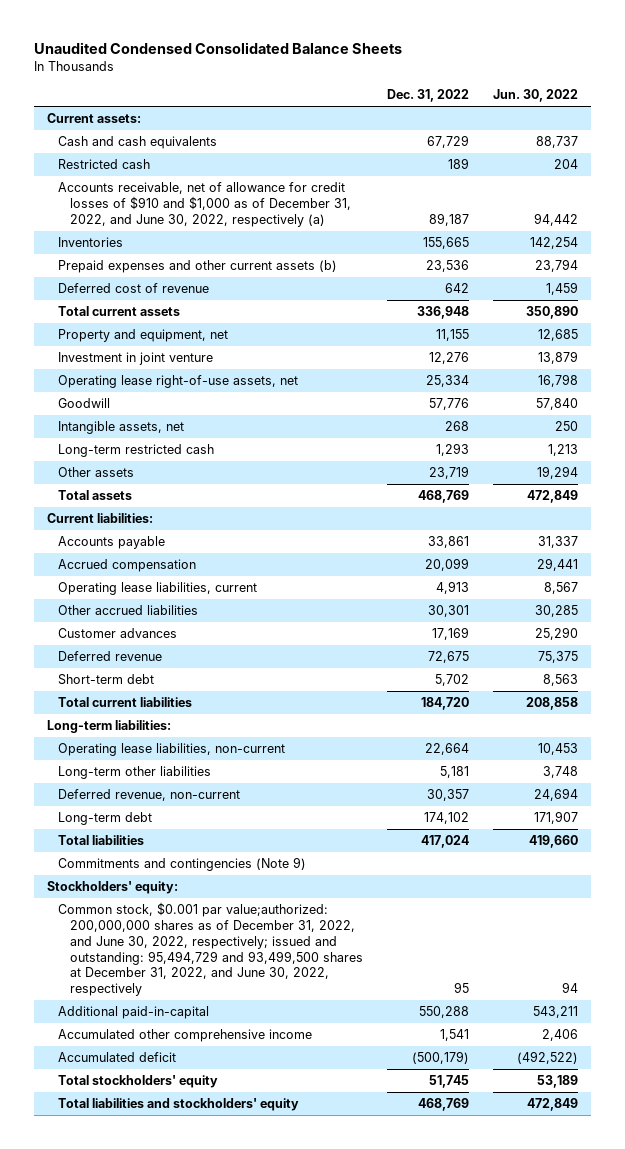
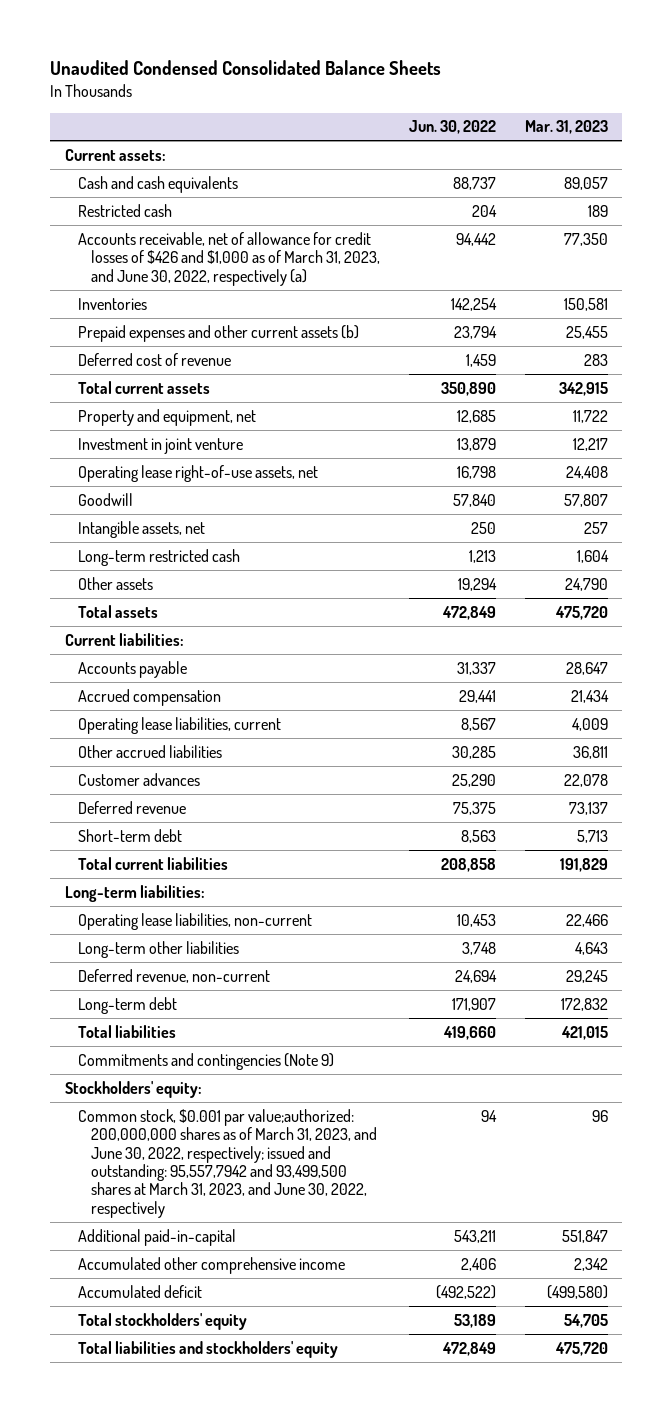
[387,89,470,103] Dec. 31, 2022 -> none
none -> [524,120,608,135] Mar. 31, 2023
[58,182,352,227] Accounts receivable, net of allowance for credit losses of $910 and $1,000 as of December 31, 2022, and June 30, 2022, respectively (a) -> [78,231,381,286] Accounts receivable, net of allowance for credit losses of $426 and $1,000 as of March 31, 2023, and June 30, 2022, respectively (a)
[58,902,364,997] Common stock, $0.001 par value;authorized: 200,000,000 shares as of December 31, 2022, and June 30, 2022, respectively; issued and outstanding: 95,494,729 and 93,499,500 shares at December 31, 2022, and June 30, 2022, respectively -> [78,1108,378,1218] Common stock, $0.001 par value;authorized: 200,000,000 shares as of March 31, 2023, and June 30, 2022, respectively; issued and outstanding: 95,557,7942 and 93,499,500 shares at March 31, 2023, and June 30, 2022, respectively

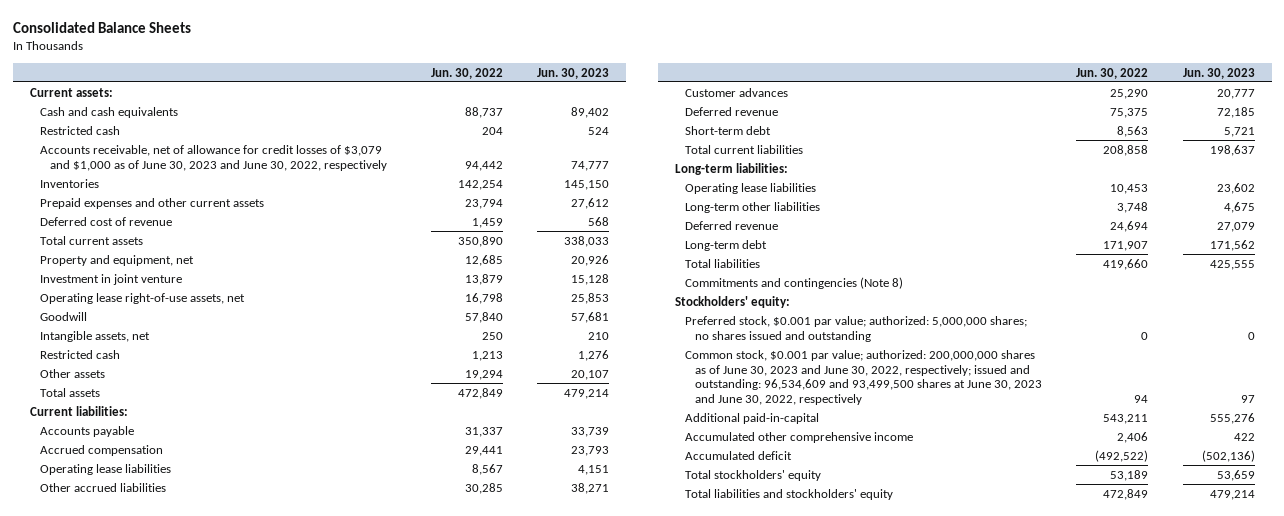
[50,60,442,76] Unaudited Condensed Consolidated Balance Sheets -> [12,21,191,33] Consolidated Balance Sheets
[524,120,608,135] Mar. 31, 2023 -> none
none -> [537,67,610,79] Jun. 30, 2023
[78,231,381,286] Accounts receivable, net of allowance for credit losses of $426 and $1,000 as of March 31, 2023, and June 30, 2022, respectively (a) -> [39,144,387,171] Accounts receivable, net of allowance for credit losses of $3,079 and $1,000 as of June 30, 2023 and June 30, 2022, respectively
[78,324,360,342] Prepaid expenses and other current assets (b) -> [39,197,264,209] Prepaid expenses and other current assets
[78,548,241,566] Long-term restricted cash -> [39,349,120,359] Restricted cash
[78,716,282,734] Operating lease liabilities, current -> [39,463,171,475] Operating lease liabilities
[78,912,313,930] Operating lease liabilities, non-current -> [685,182,817,194] Operating lease liabilities
[78,968,271,983] Deferred revenue, non-current -> [685,220,779,230] Deferred revenue
[78,1052,335,1070] Commitments and contingencies (Note 9) -> [685,276,904,289] Commitments and contingencies (Note 8)
none -> [685,315,1028,342] Preferred stock, $0.001 par value; authorized: 5,000,000 shares; no shares issued and outstanding
[78,1108,378,1218] Common stock, $0.001 par value;authorized: 200,000,000 shares as of March 31, 2023, and June 30, 2022, respectively; issued and outstanding: 95,557,7942 and 93,499,500 shares at March 31, 2023, and June 30, 2022, respectively -> [685,349,1043,406] Common stock, $0.001 par value; authorized: 200,000,000 shares as of June 30, 2023 and June 30, 2022, respectively; issued and outstanding: 96,534,609 and 93,499,500 shares at June 30, 2023 and June 30, 2022, respectively

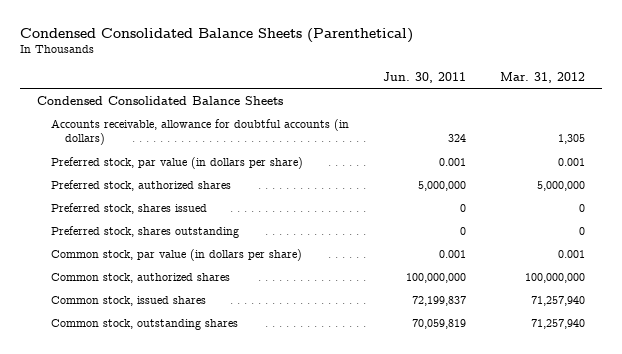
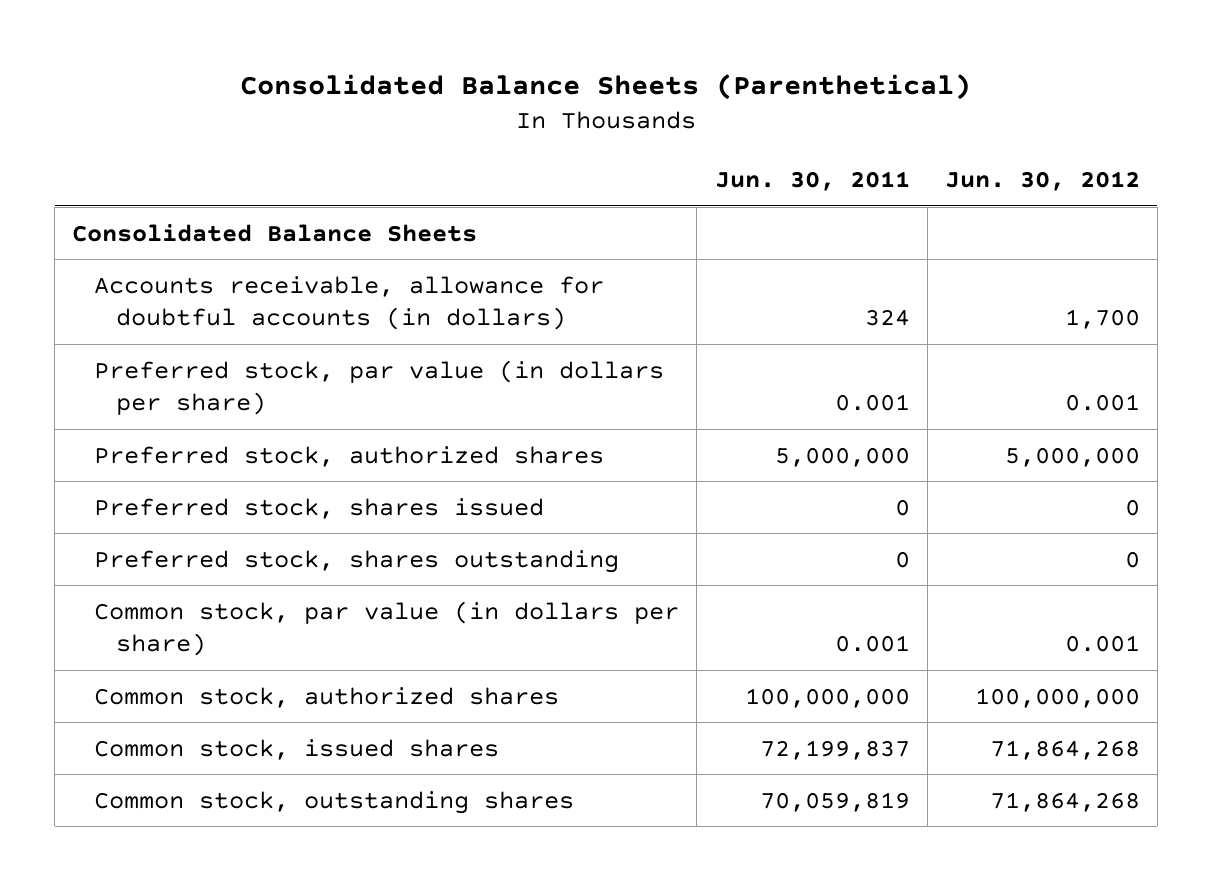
[19,27,413,43] Condensed Consolidated Balance Sheets (Parenthetical) -> [240,74,972,101] Consolidated Balance Sheets (Parenthetical)
[500,71,586,83] Mar. 31, 2012 -> none
none -> [944,171,1140,192] Jun. 30, 2012
[36,95,283,105] Condensed Consolidated Balance Sheets -> [72,223,478,242] Consolidated Balance Sheets

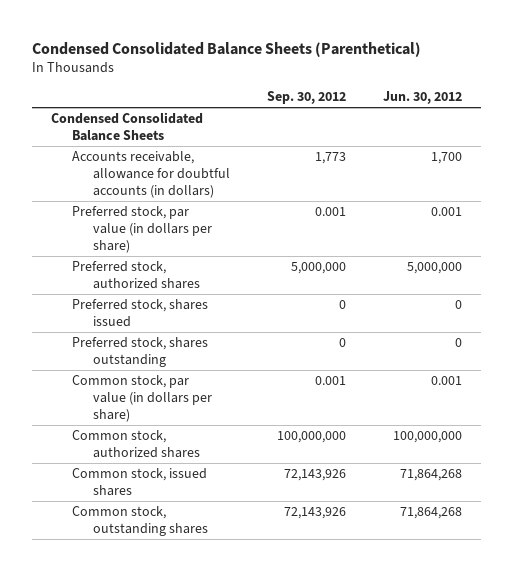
[240,74,972,101] Consolidated Balance Sheets (Parenthetical) -> [32,41,422,57] Condensed Consolidated Balance Sheets (Parenthetical)
[714,171,910,192] Jun. 30, 2011 -> none
none -> [267,91,347,105] Sep. 30, 2012
[72,223,478,242] Consolidated Balance Sheets -> [50,111,203,141] Condensed Consolidated Balance Sheets

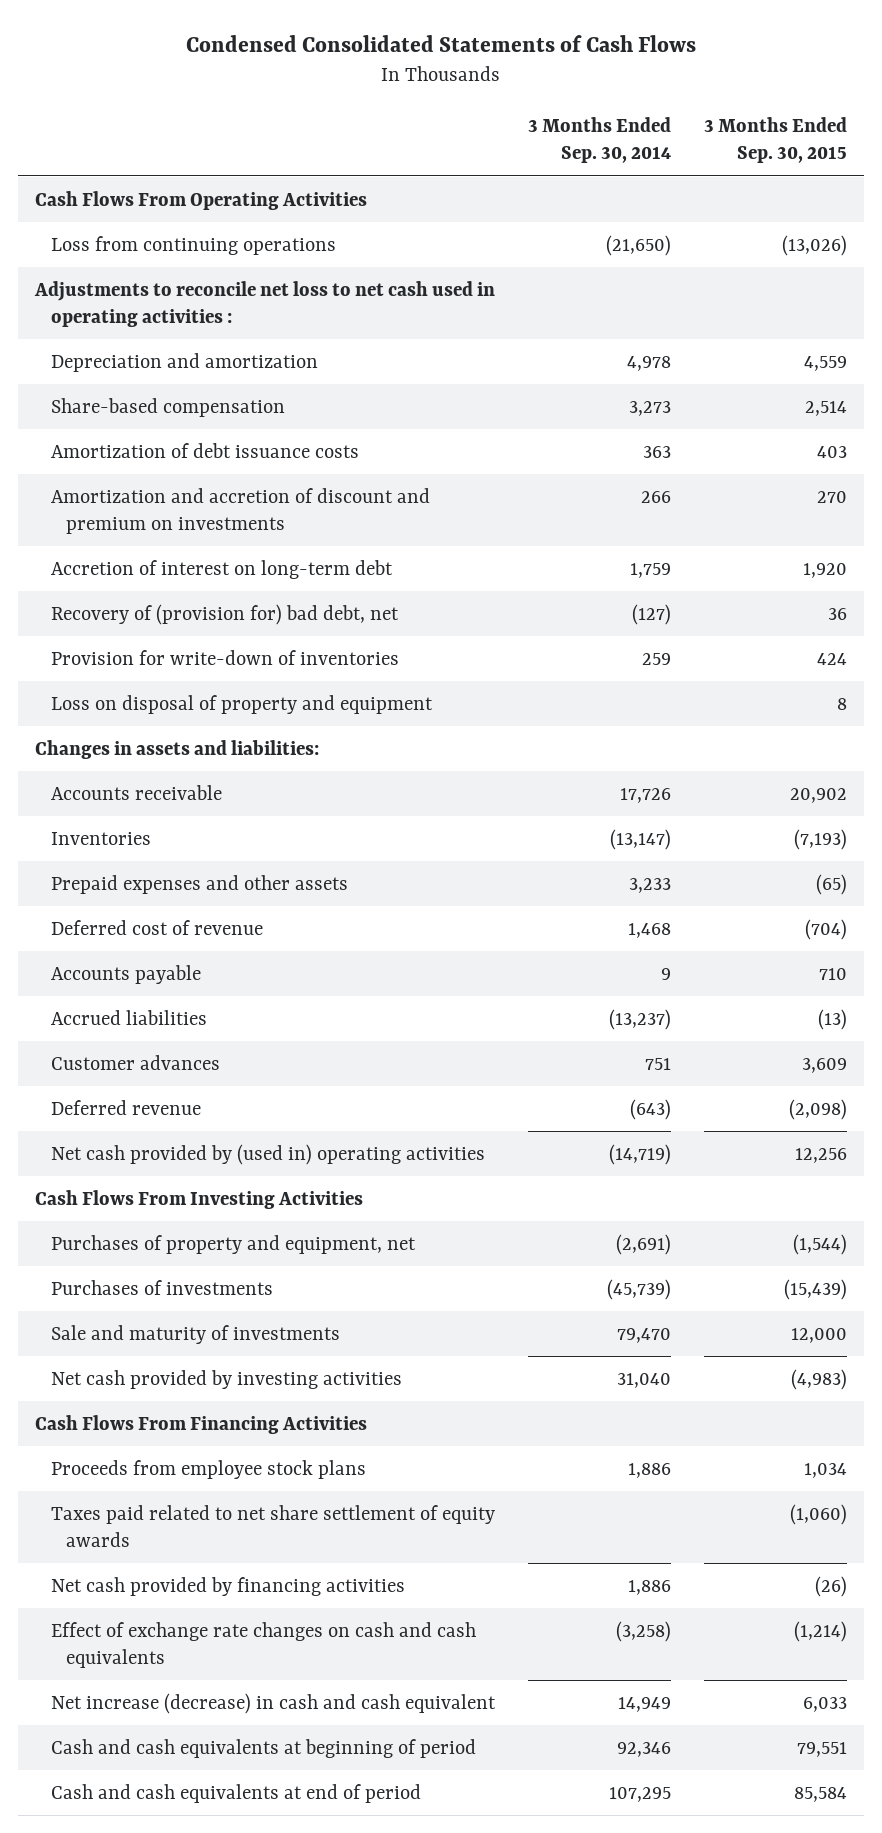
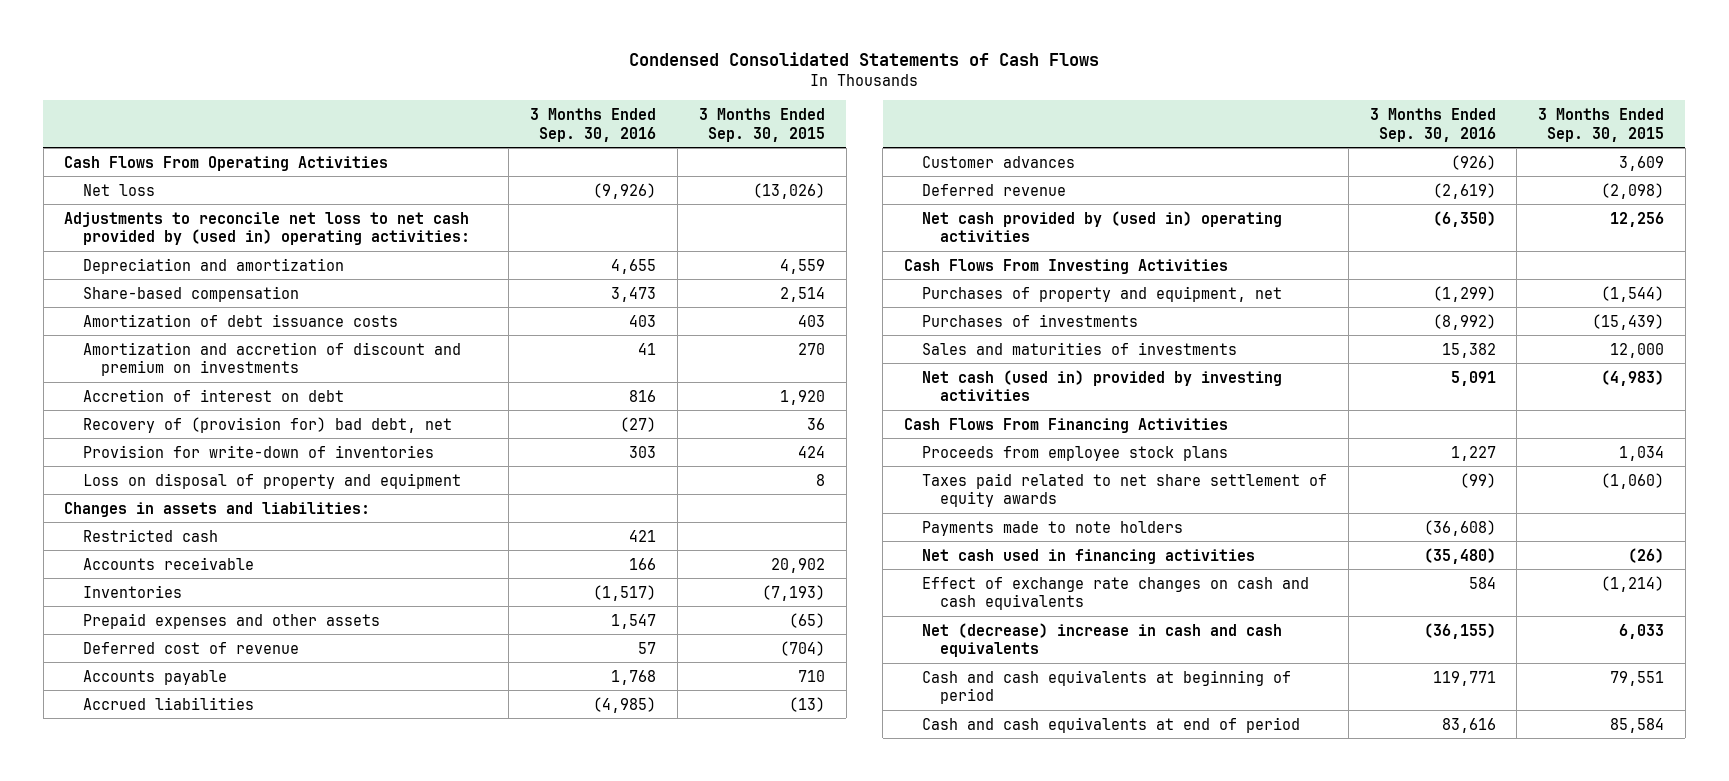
[528,116,672,164] 3 Months Ended Sep. 30, 2014 -> none
none -> [530,107,657,142] 3 Months Ended Sep. 30, 2016
[50,235,336,255] Loss from continuing operations -> [82,183,155,196] Net loss
[33,280,495,328] Adjustments to reconcile net loss to net cash used in operating activities : -> [64,211,470,246] Adjustments to reconcile net loss to net cash provided by (used in) operating activities:
[50,559,393,579] Accretion of interest on long-term debt -> [82,388,344,402] Accretion of interest on debt
none -> [82,528,218,542] Restricted cash
[50,1324,340,1344] Sale and maturity of investments -> [922,341,1238,355] Sales and maturities of investments
[50,1369,402,1389] Net cash provided by investing activities -> [922,369,1283,402] Net cash (used in) provided by investing activities
none -> [922,520,1184,536] Payments made to note holders
[50,1576,405,1596] Net cash provided by financing activities -> [922,548,1256,564] Net cash used in financing activities
[50,1692,496,1714] Net increase (decrease) in cash and cash equivalent -> [922,622,1283,658] Net (decrease) increase in cash and cash equivalents

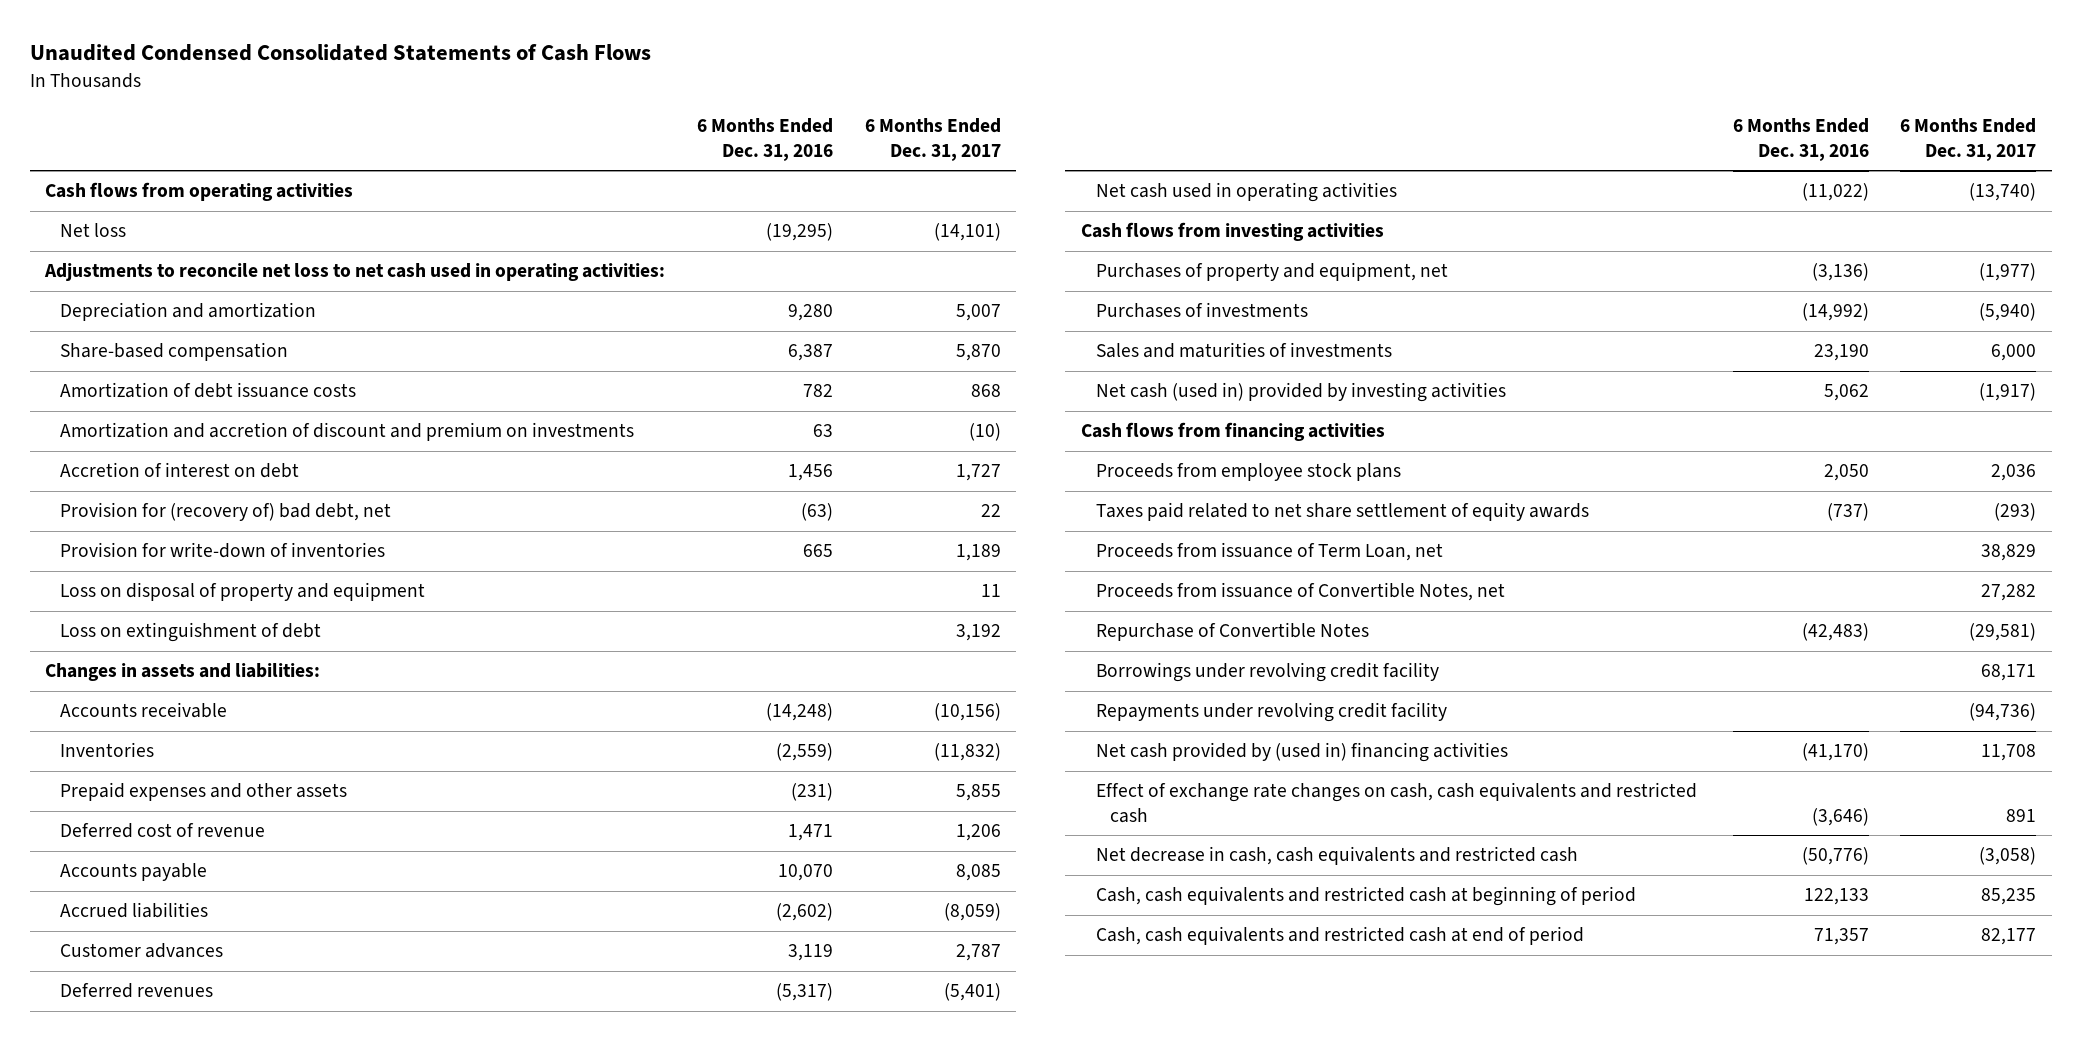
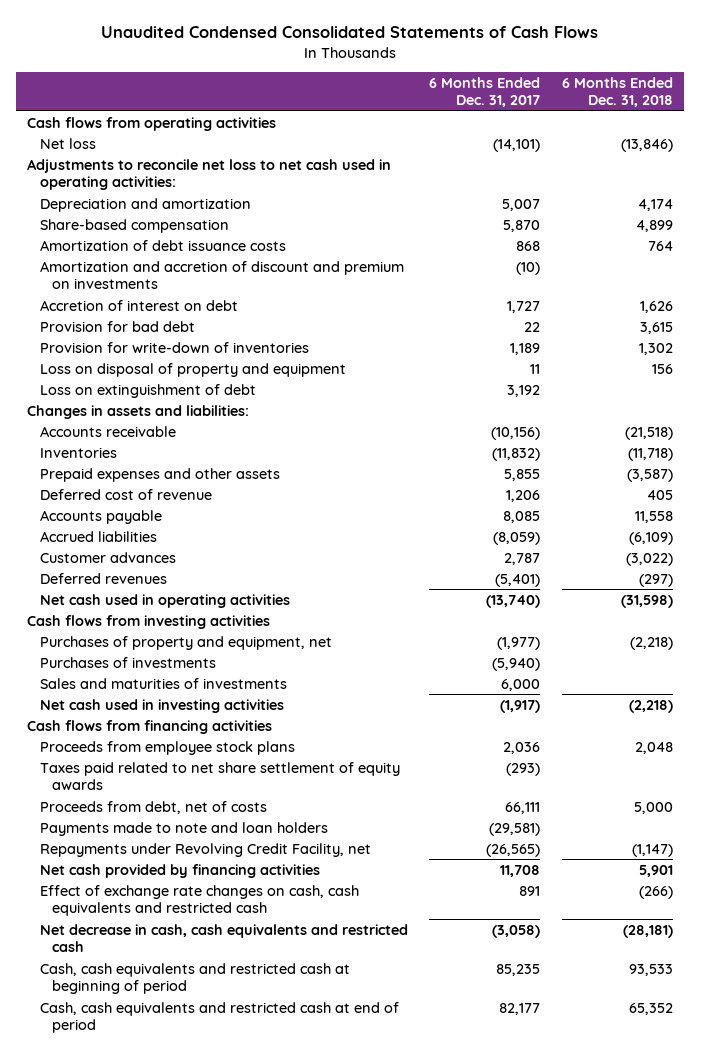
[697,118,834,161] 6 Months Ended Dec. 31, 2016 -> none
none -> [562,76,674,108] 6 Months Ended Dec. 31, 2018
[59,502,391,522] Provision for (recovery of) bad debt, net -> [39,320,195,332] Provision for bad debt
[1095,382,1506,403] Net cash (used in) provided by investing activities -> [39,698,284,713] Net cash used in investing activities
[1095,542,1443,562] Proceeds from issuance of Term Loan, net -> none
[1095,582,1505,602] Proceeds from issuance of Convertible Notes, net -> none
[1095,662,1439,683] Borrowings under revolving credit facility -> none
none -> [39,800,267,814] Proceeds from debt, net of costs
[1095,622,1369,642] Repurchase of Convertible Notes -> [39,821,328,836] Payments made to note and loan holders
[1095,702,1447,723] Repayments under revolving credit facility -> [39,842,371,857] Repayments under Revolving Credit Facility, net
[1969,703,2037,722] (94,736) -> [486,843,541,857] (26,565)
[1095,742,1508,763] Net cash provided by (used in) financing activities -> [39,863,320,878] Net cash provided by financing activities

